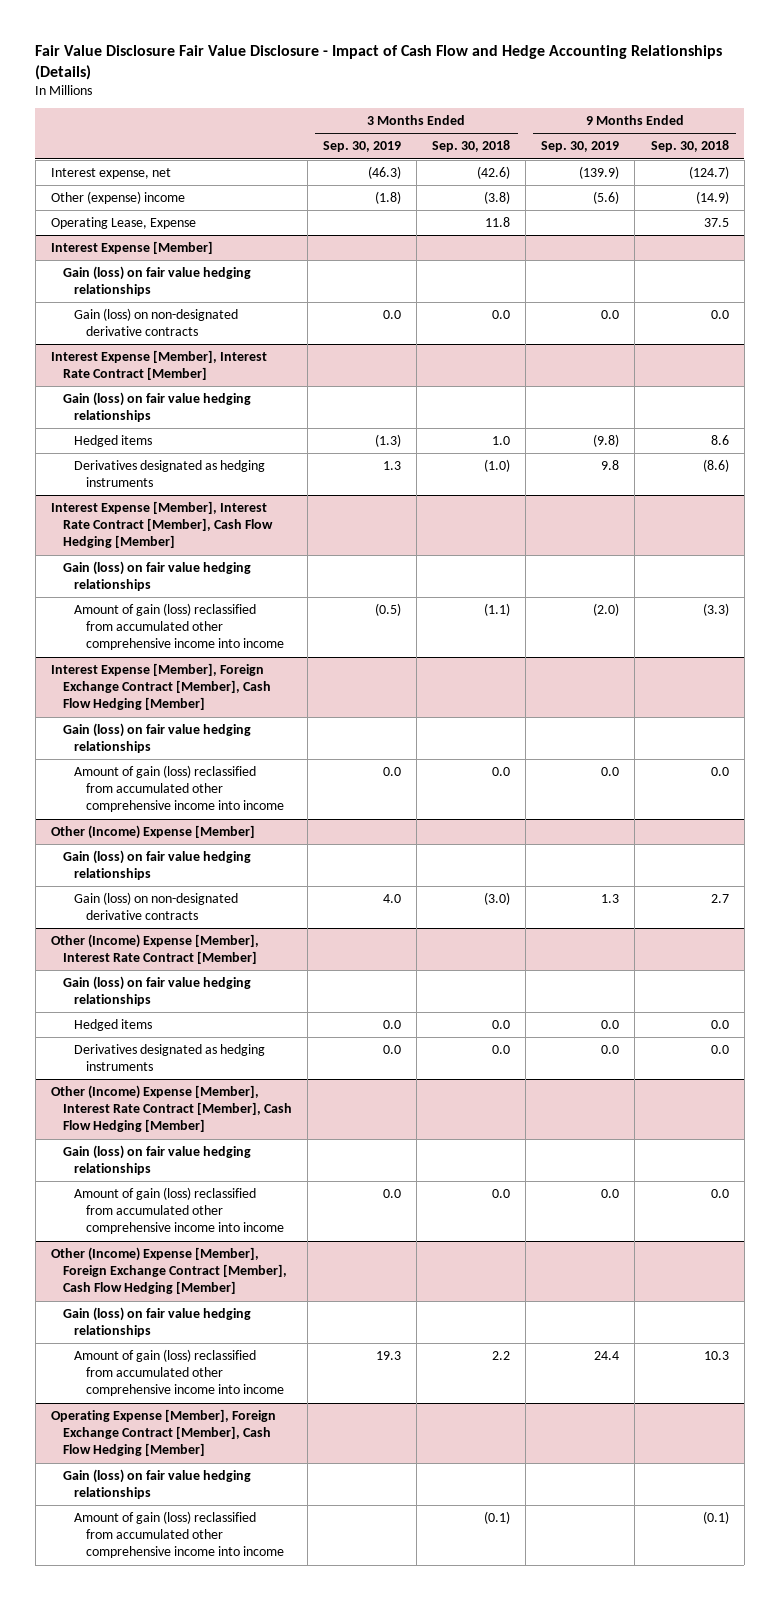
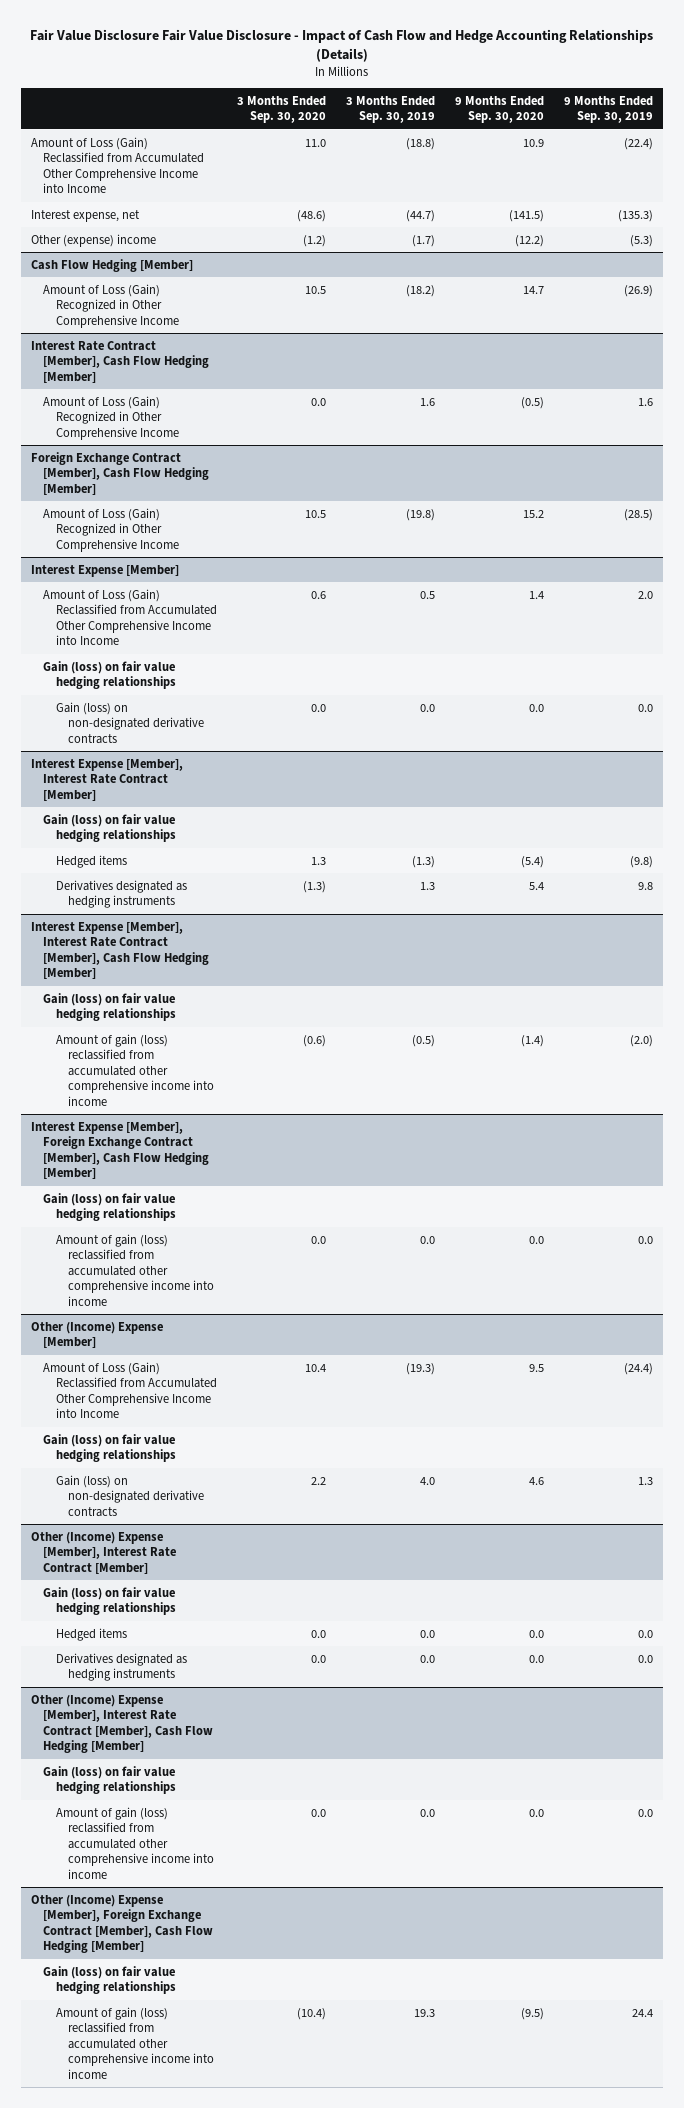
[432,140,511,153] Sep. 30, 2018 -> none
[650,140,729,153] Sep. 30, 2018 -> none
none -> [236,95,326,124] 3 Months Ended Sep. 30, 2020
none -> [454,95,544,124] 9 Months Ended Sep. 30, 2020
[50,216,196,229] Operating Lease, Expense -> none
none -> [31,136,205,194] Amount of Loss (Gain) Reclassified from Accumulated Other Comprehensive Income into Income
[367,165,401,179] (46.3) -> [405,209,435,222] (44.7)
[579,165,620,179] (139.9) -> [617,209,653,222] (135.3)
[374,190,401,204] (1.8) -> [411,234,435,247] (1.7)
[593,190,620,204] (5.6) -> [629,234,653,247] (5.3)
none -> [31,258,194,272] Cash Flow Hedging [Member]
none -> [43,283,179,328] Amount of Loss (Gain) Recognized in Other Comprehensive Income
none -> [31,340,210,383] Interest Rate Contract [Member], Cash Flow Hedging [Member]
none -> [43,395,179,440] Amount of Loss (Gain) Recognized in Other Comprehensive Income
none -> [31,451,210,495] Foreign Exchange Contract [Member], Cash Flow Hedging [Member]
none -> [43,507,179,552] Amount of Loss (Gain) Recognized in Other Comprehensive Income
none -> [43,588,217,646] Amount of Loss (Gain) Reclassified from Accumulated Other Comprehensive Income into Income
none -> [43,1361,217,1419] Amount of Loss (Gain) Reclassified from Accumulated Other Comprehensive Income into Income
[50,1408,276,1457] Operating Expense [Member], Foreign Exchange Contract [Member], Cash Flow Hedging [Member] -> none
[62,1468,251,1500] Gain (loss) on fair value hedging relationships -> none
[74,1510,285,1559] Amount of gain (loss) reclassified from accumulated other comprehensive income into income -> none

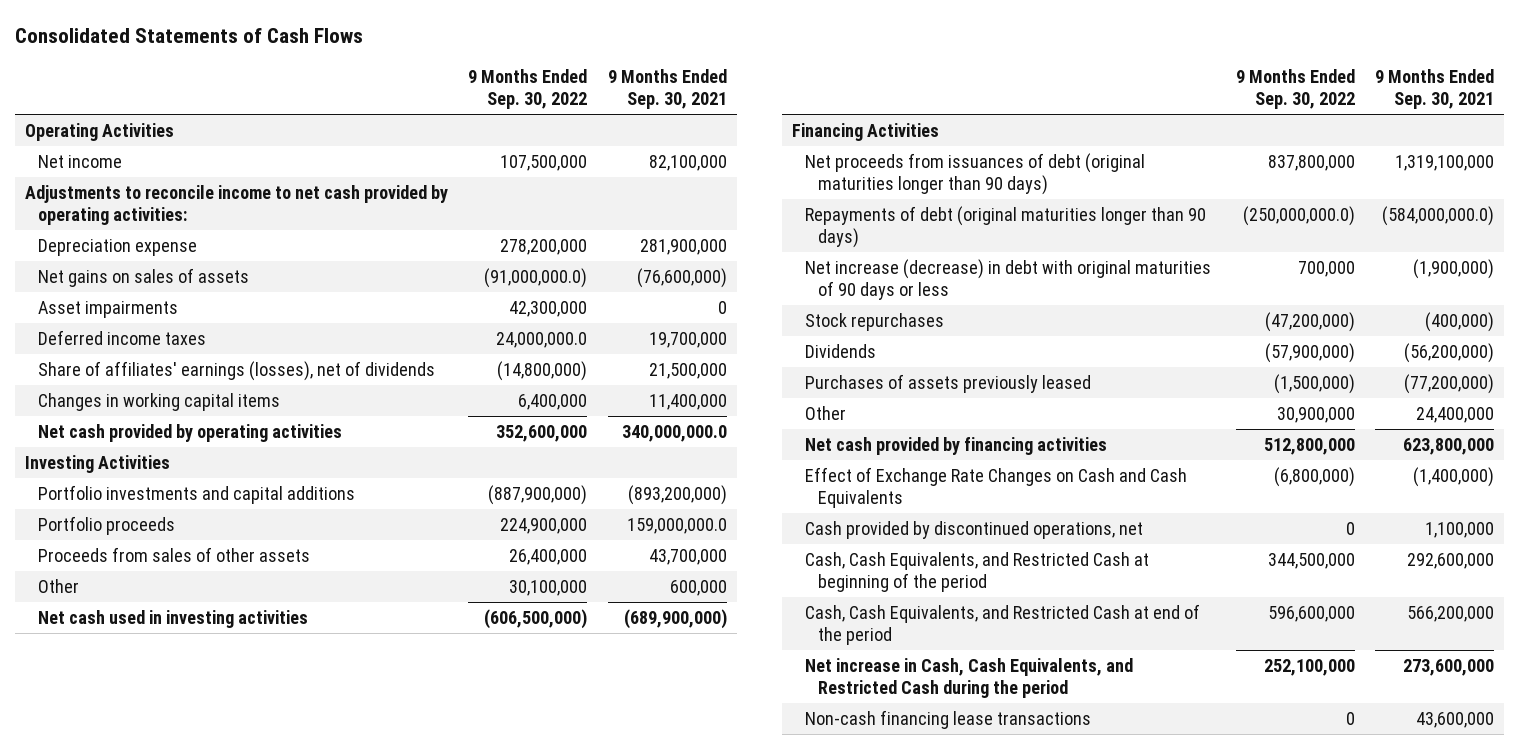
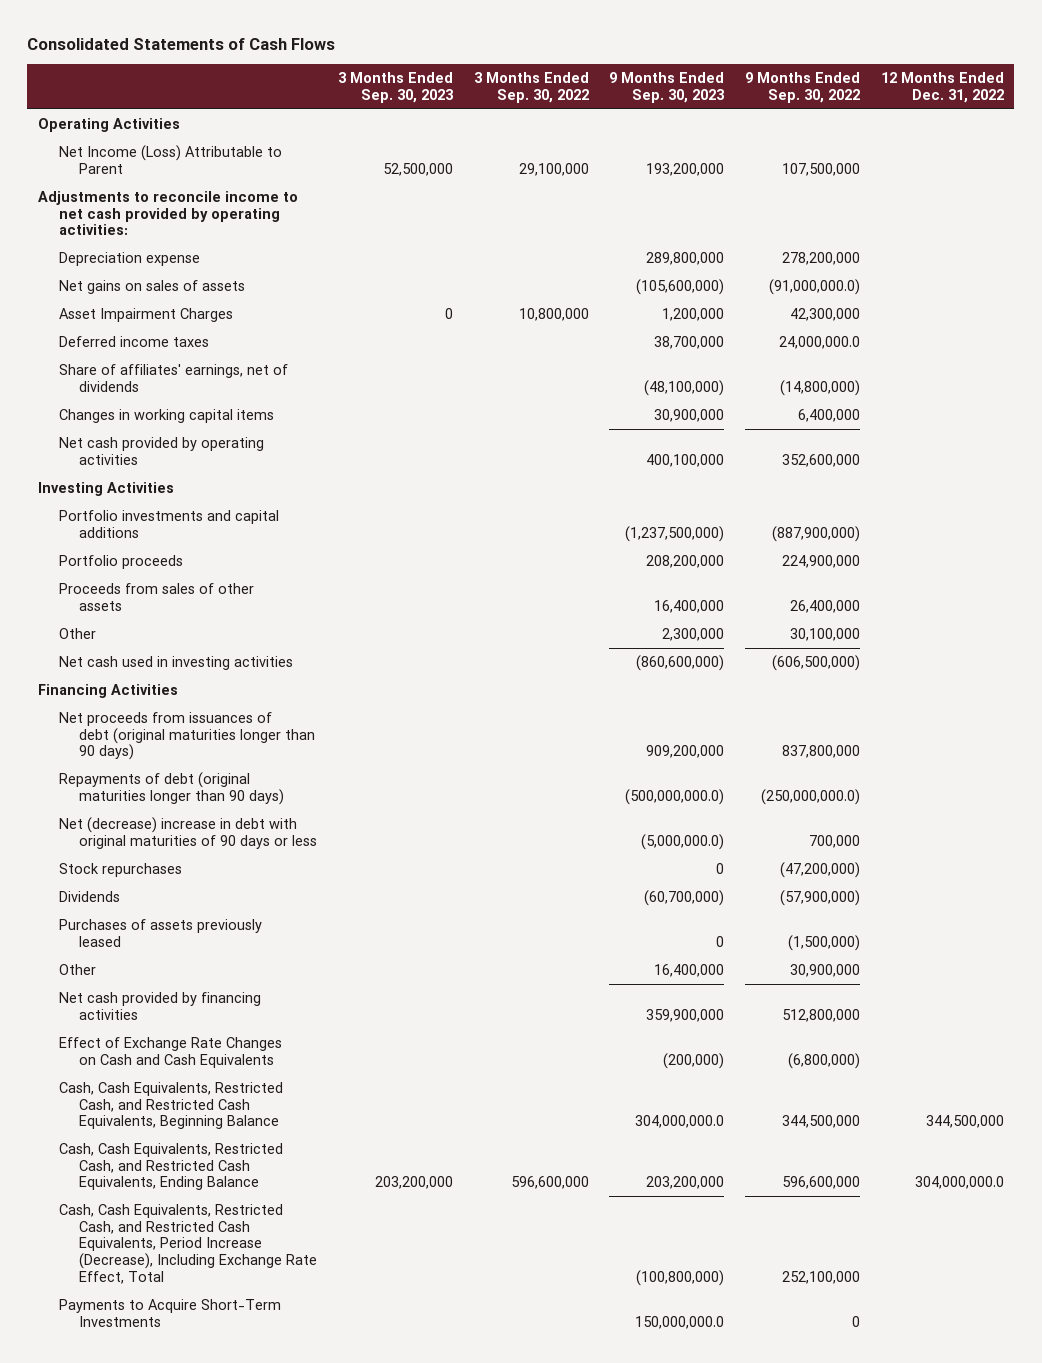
[607,68,727,110] 9 Months Ended Sep. 30, 2021 -> none
none -> [338,71,454,103] 3 Months Ended Sep. 30, 2023
none -> [473,71,589,103] 3 Months Ended Sep. 30, 2022
none -> [609,71,725,103] 9 Months Ended Sep. 30, 2023
none -> [880,71,1004,103] 12 Months Ended Dec. 31, 2022
[37,154,122,168] Net income -> [58,145,282,174] Net Income (Loss) Attributable to Parent
[37,300,178,318] Asset impairments -> [58,308,233,323] Asset Impairment Charges
[37,360,435,381] Share of affiliates' earnings (losses), net of dividends -> [58,364,288,392] Share of affiliates' earnings, net of dividends
[805,258,1212,300] Net increase (decrease) in debt with original maturities of 90 days or less -> [58,817,318,849] Net (decrease) increase in debt with original maturities of 90 days or less
[805,520,1144,539] Cash provided by discontinued operations, net -> none
[805,709,1092,729] Non-cash financing lease transactions -> none
[805,551,1150,592] Cash, Cash Equivalents, and Restricted Cash at beginning of the period -> [58,1082,283,1130] Cash, Cash Equivalents, Restricted Cash, and Restricted Cash Equivalents, Beginning Balance
[805,603,1201,645] Cash, Cash Equivalents, and Restricted Cash at end of the period -> [58,1143,283,1191] Cash, Cash Equivalents, Restricted Cash, and Restricted Cash Equivalents, Ending Balance
[805,657,1134,698] Net increase in Cash, Cash Equivalents, and Restricted Cash during the period -> [58,1204,318,1284] Cash, Cash Equivalents, Restricted Cash, and Restricted Cash Equivalents, Period Increase (Decrease), Including Exchange Rate Effect, Total
none -> [58,1299,281,1327] Payments to Acquire Short-Term Investments

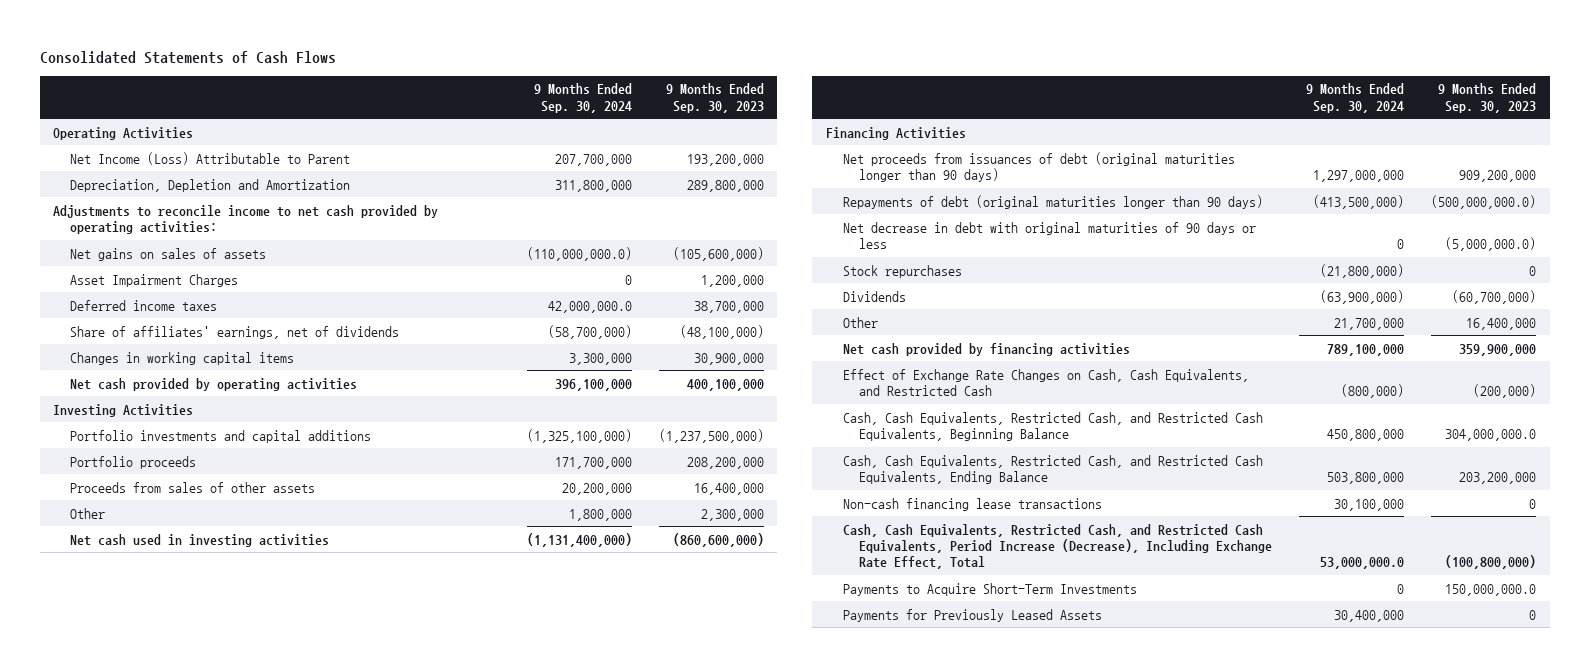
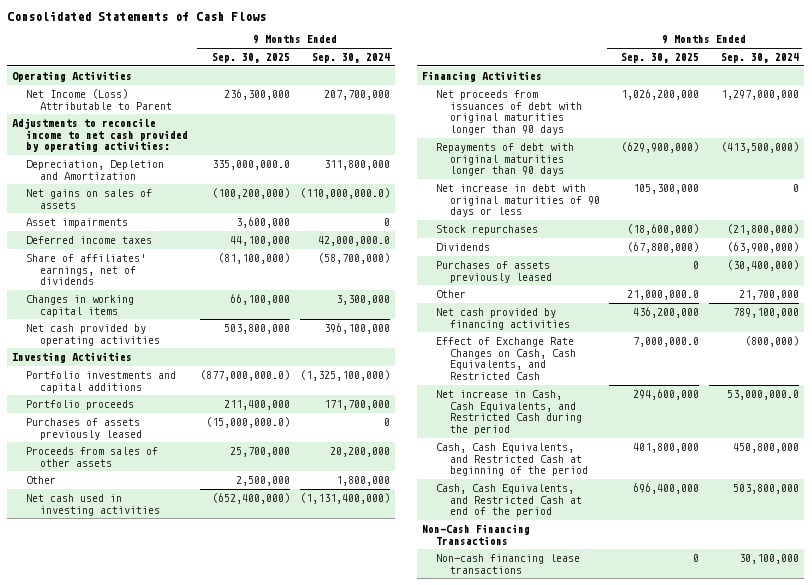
[665,83,764,113] 9 Months Ended Sep. 30, 2023 -> none
none -> [211,53,290,64] Sep. 30, 2025
[70,178,351,192] Depreciation, Depletion and Amortization -> [26,160,165,180] Depreciation, Depletion and Amortization
[70,273,239,287] Asset Impairment Charges -> [26,218,129,229] Asset impairments
none -> [26,418,143,440] Purchases of assets previously leased
[842,151,1235,183] Net proceeds from issuances of debt (original maturities longer than 90 days) -> [435,90,582,135] Net proceeds from issuances of debt with original maturities longer than 90 days
[842,194,1263,209] Repayments of debt (original maturities longer than 90 days) -> [435,143,574,177] Repayments of debt with original maturities longer than 90 days
[842,221,1256,250] Net decrease in debt with original maturities of 90 days or less -> [435,184,600,218] Net increase in debt with original maturities of 90 days or less
none -> [435,261,552,283] Purchases of assets previously leased
none -> [435,390,582,435] Net increase in Cash, Cash Equivalents, and Restricted Cash during the period
[842,411,1263,442] Cash, Cash Equivalents, Restricted Cash, and Restricted Cash Equivalents, Beginning Balance -> [435,443,588,477] Cash, Cash Equivalents, and Restricted Cash at beginning of the period
[842,454,1263,485] Cash, Cash Equivalents, Restricted Cash, and Restricted Cash Equivalents, Ending Balance -> [435,484,582,518] Cash, Cash Equivalents, and Restricted Cash at end of the period
none -> [421,524,530,545] Non-Cash Financing Transactions
[842,523,1273,570] Cash, Cash Equivalents, Restricted Cash, and Restricted Cash Equivalents, Period Increase (Decrease), Including Exchange Rate Effect, Total -> none
[842,582,1137,596] Payments to Acquire Short-Term Investments -> none
[842,608,1102,622] Payments for Previously Leased Assets -> none

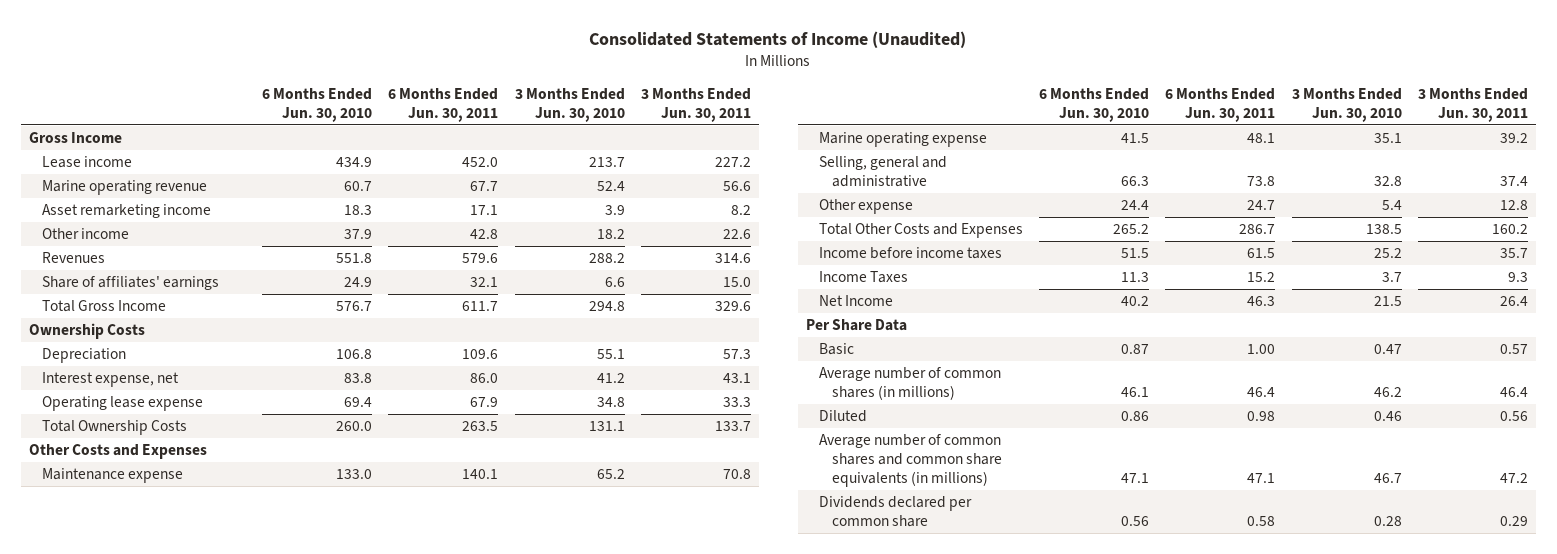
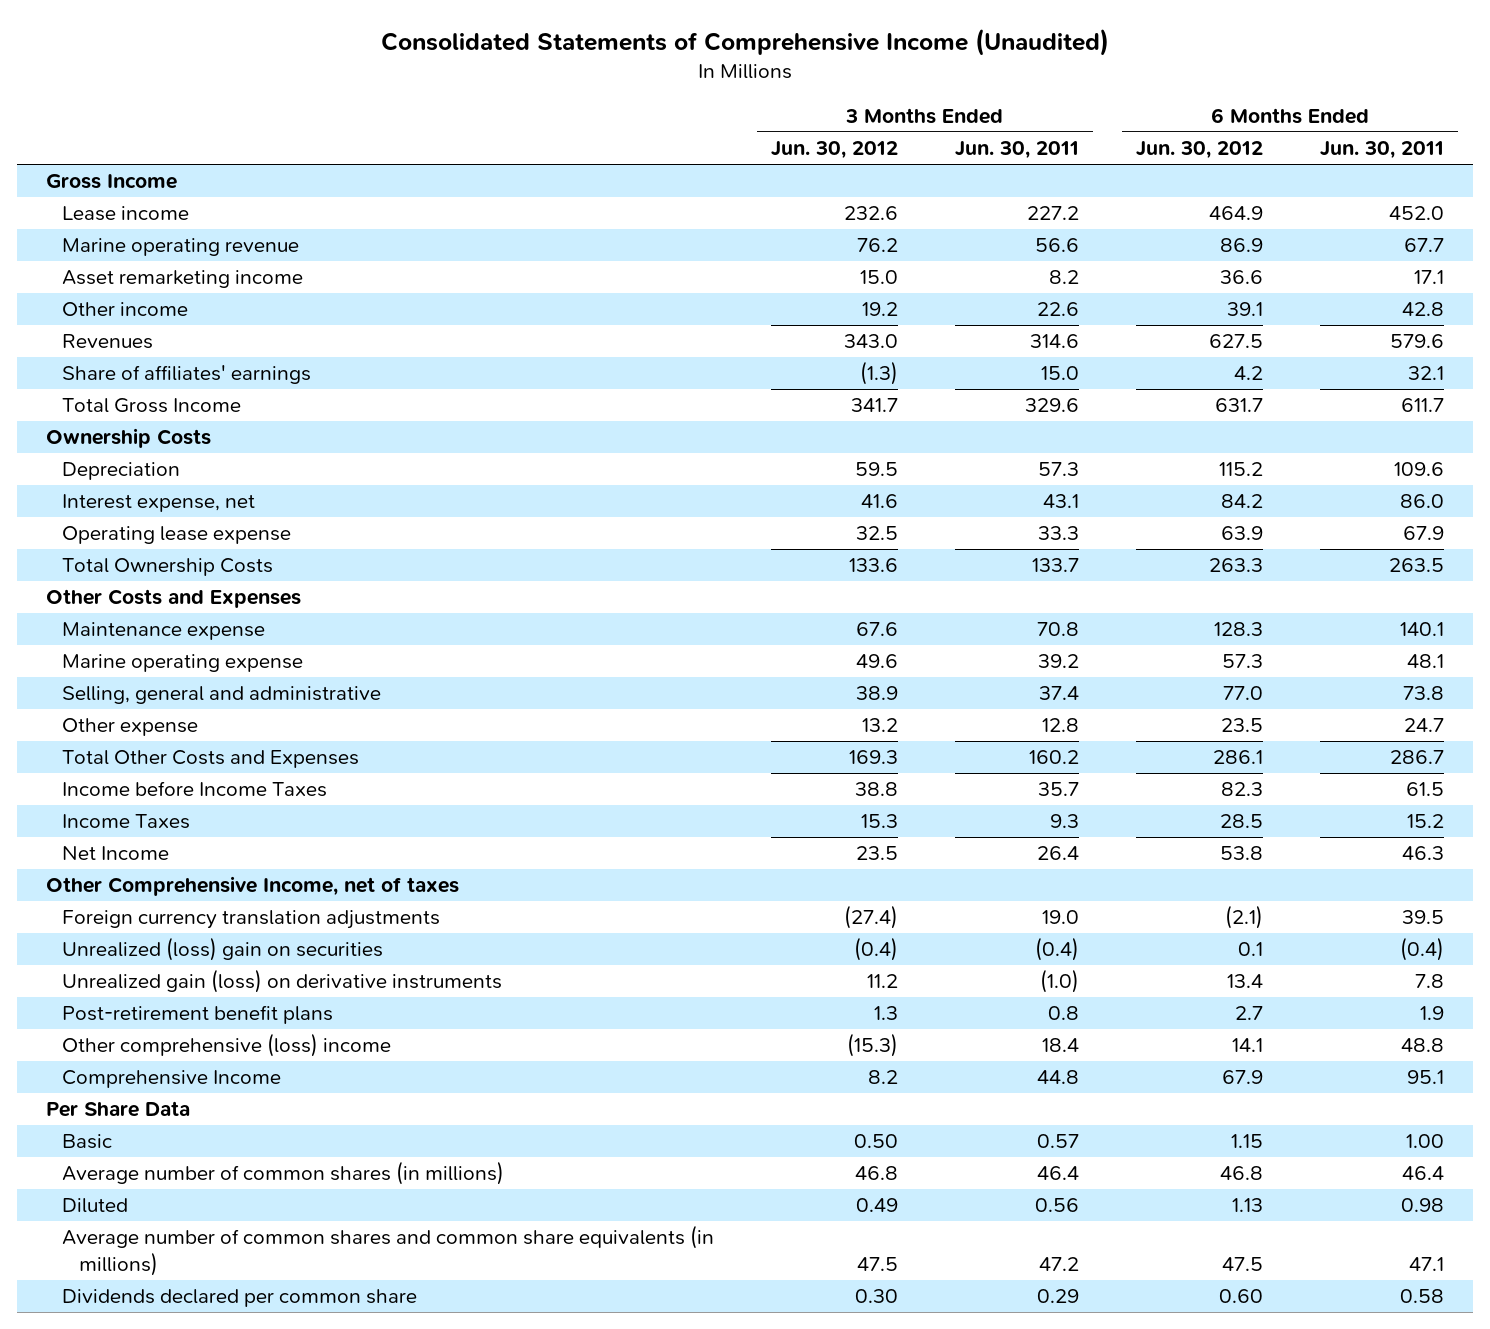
[589,31,967,49] Consolidated Statements of Income (Unaudited) -> [380,27,1109,56] Consolidated Statements of Comprehensive Income (Unaudited)
[262,87,373,122] 6 Months Ended Jun. 30, 2010 -> none
[514,87,625,122] 3 Months Ended Jun. 30, 2010 -> none
none -> [771,141,899,160] Jun. 30, 2012
none -> [1136,141,1264,160] Jun. 30, 2012
[818,246,1002,259] Income before income taxes -> [62,781,328,798] Income before Income Taxes
none -> [45,876,459,897] Other Comprehensive Income, net of taxes
none -> [62,910,441,930] Foreign currency translation adjustments
none -> [62,937,384,962] Unrealized (loss) gain on securities
none -> [62,969,503,994] Unrealized gain (loss) on derivative instruments
none -> [62,1005,334,1025] Post-retirement benefit plans
none -> [62,1033,392,1058] Other comprehensive (loss) income
none -> [62,1070,282,1089] Comprehensive Income

